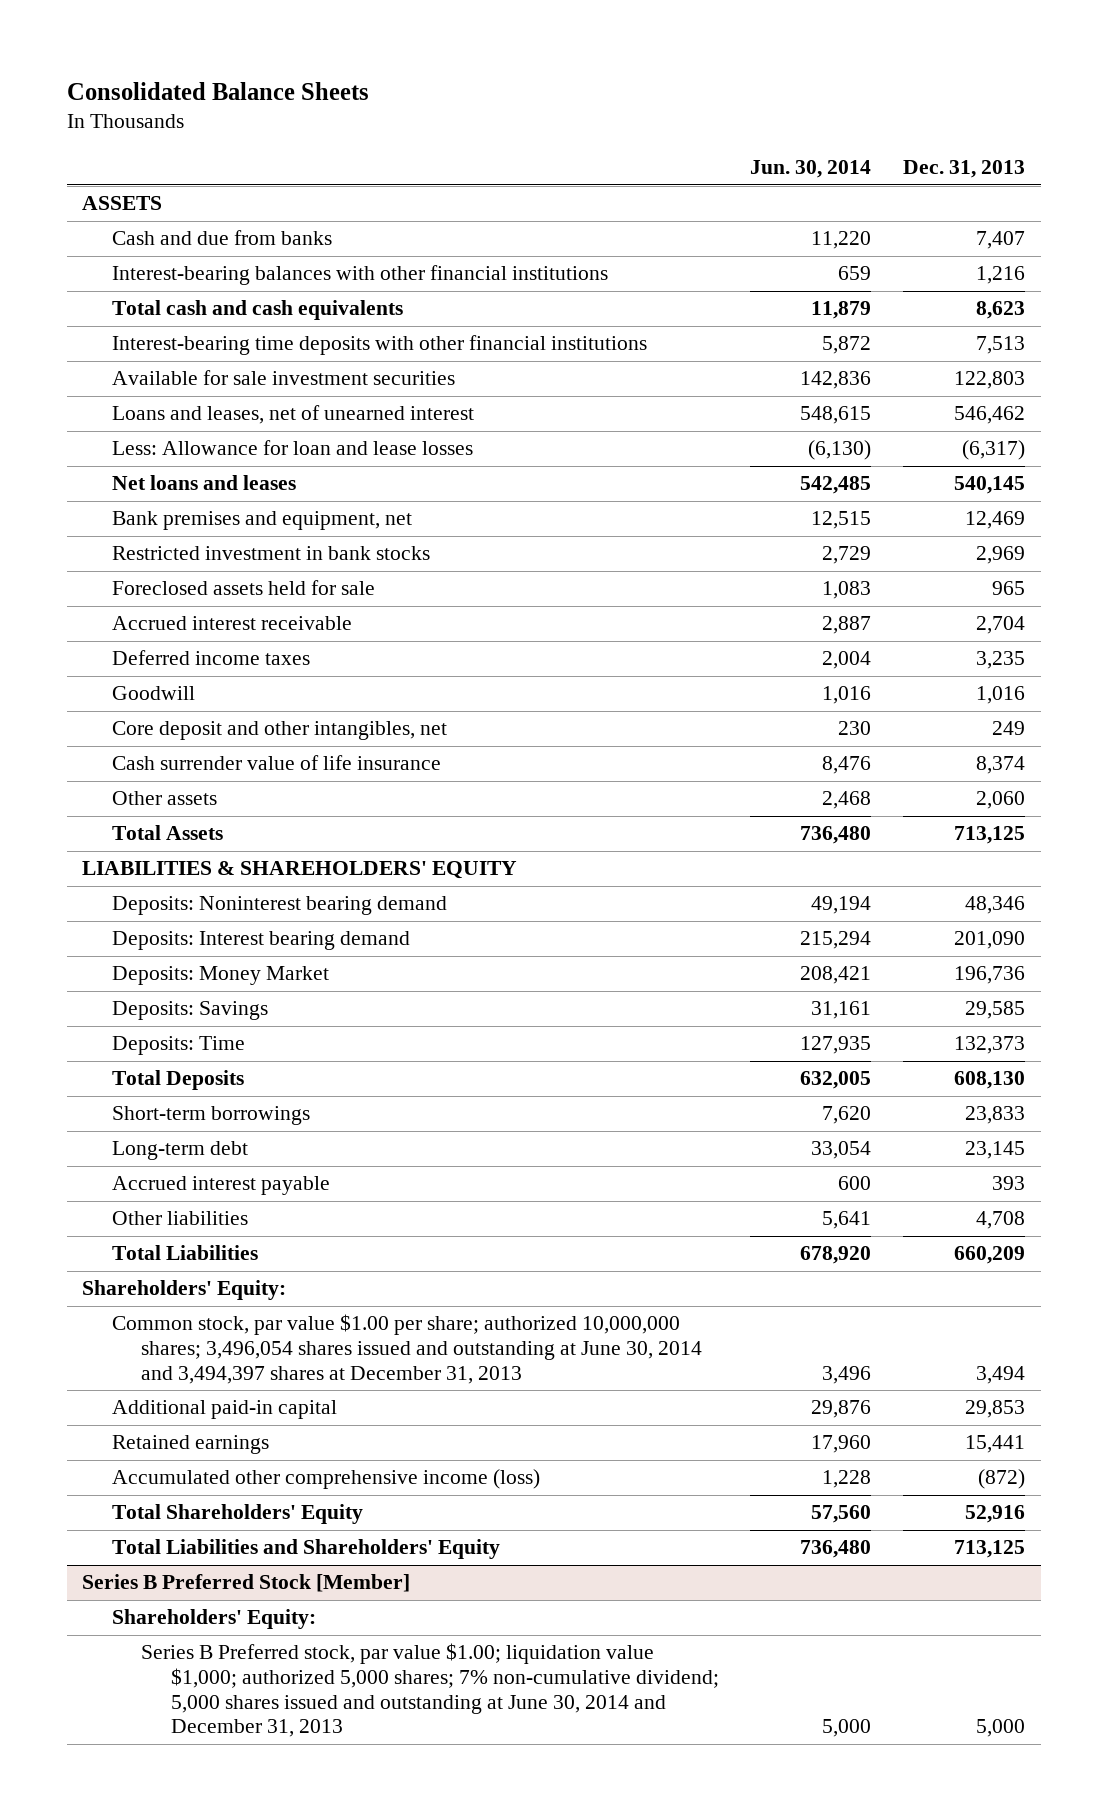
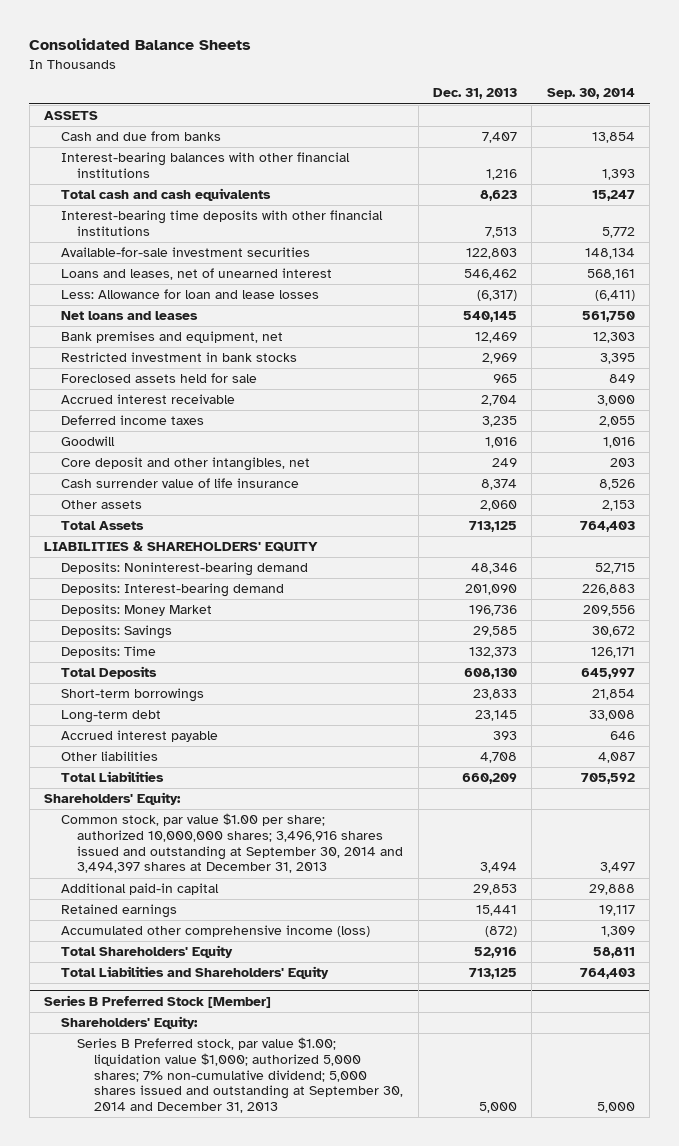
[750,160,872,179] Jun. 30, 2014 -> none
none -> [546,88,635,100] Sep. 30, 2014
[111,370,455,386] Available for sale investment securities -> [60,247,310,258] Available-for-sale investment securities
[111,896,447,916] Deposits: Noninterest bearing demand -> [60,562,308,577] Deposits: Noninterest-bearing demand
[111,931,410,951] Deposits: Interest bearing demand -> [60,583,284,598] Deposits: Interest-bearing demand
[111,1314,703,1384] Common stock, par value $1.00 per share; authorized 10,000,000 shares; 3,496,054 shares issued and outstanding at June 30, 2014 and 3,494,397 shares at December 31, 2013 -> [60,813,404,874] Common stock, par value $1.00 per share; authorized 10,000,000 shares; 3,496,916 shares issued and outstanding at September 30, 2014 and 3,494,397 shares at December 31, 2013
[141,1643,719,1738] Series B Preferred stock, par value $1.00; liquidation value $1,000; authorized 5,000 shares; 7% non-cumulative dividend; 5,000 shares issued and outstanding at June 30, 2014 and December 31, 2013 -> [77,1037,404,1114] Series B Preferred stock, par value $1.00; liquidation value $1,000; authorized 5,000 shares; 7% non-cumulative dividend; 5,000 shares issued and outstanding at September 30, 2014 and December 31, 2013

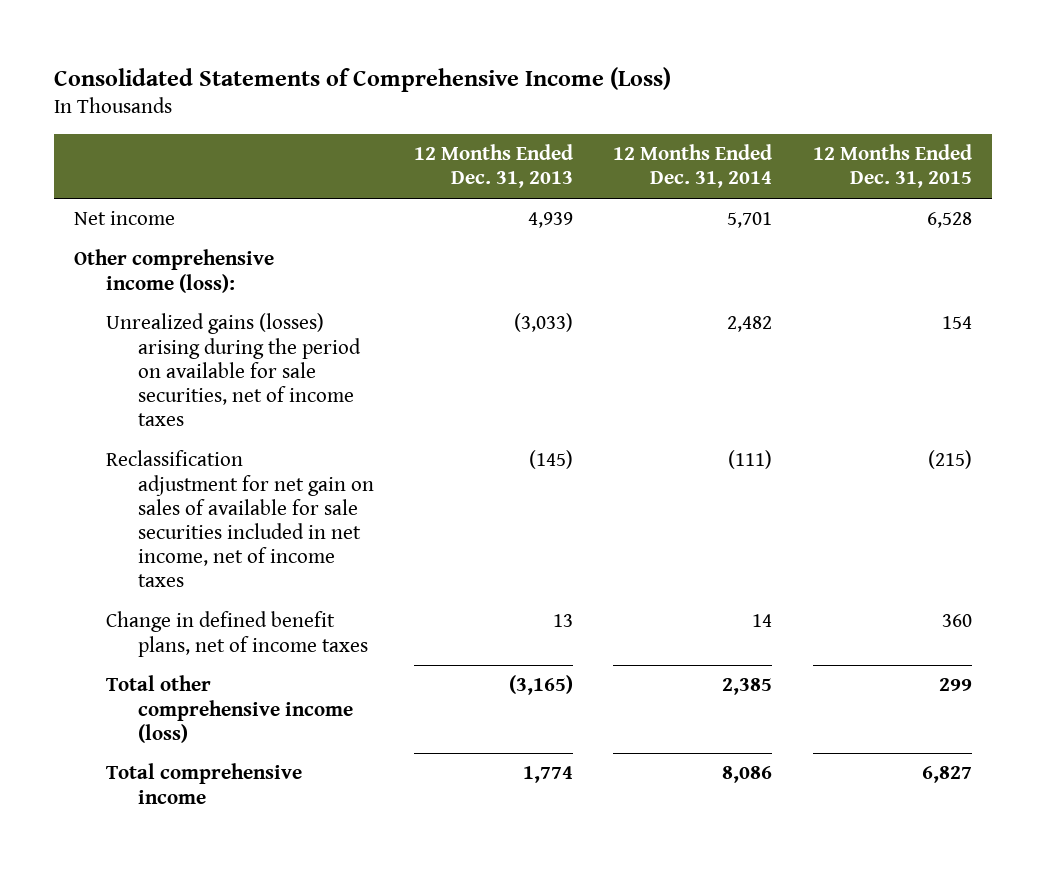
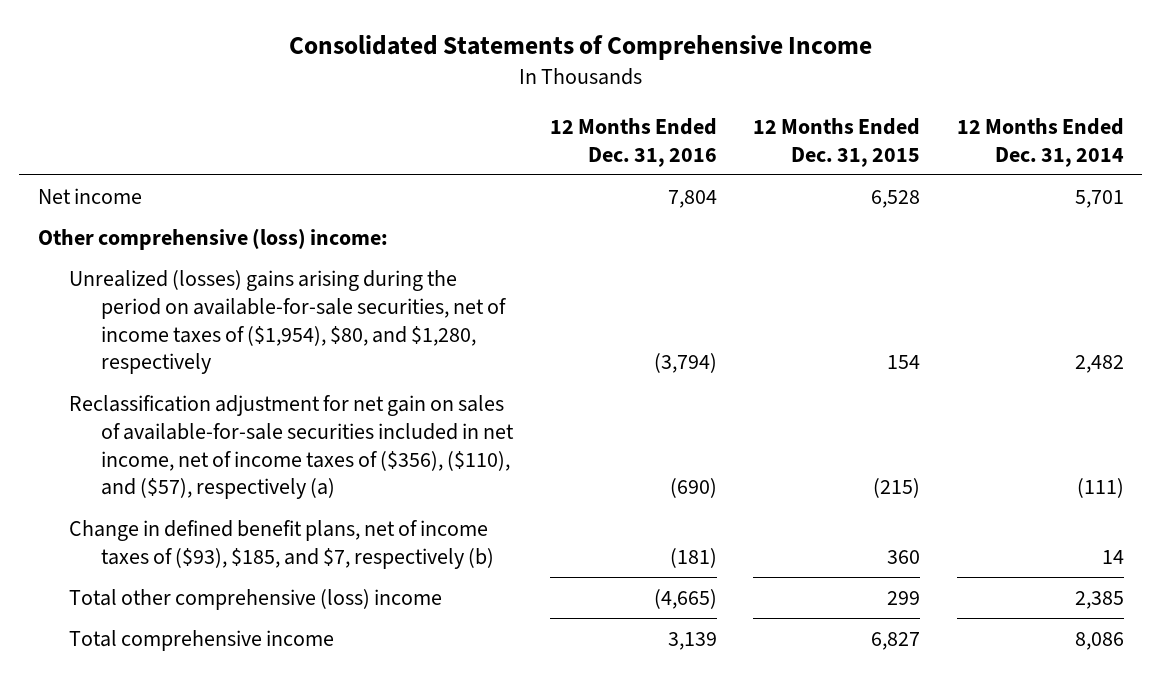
[54,66,672,92] Consolidated Statements of Comprehensive Income (Loss) -> [288,34,872,60] Consolidated Statements of Comprehensive Income
[414,144,574,189] 12 Months Ended Dec. 31, 2013 -> none
none -> [549,117,717,167] 12 Months Ended Dec. 31, 2016
[74,249,275,293] Other comprehensive income (loss): -> [37,227,388,250] Other comprehensive (loss) income:
[106,313,361,426] Unrealized gains (losses) arising during the period on available for sale securities, net of income taxes -> [69,269,508,375] Unrealized (losses) gains arising during the period on available-for-sale securities, net of income taxes of ($1,954), $80, and $1,280, respectively
[106,450,374,587] Reclassification adjustment for net gain on sales of available for sale securities included in net income, net of income taxes -> [69,394,515,500] Reclassification adjustment for net gain on sales of available-for-sale securities included in net income, net of income taxes of ($356), ($110), and ($57), respectively (a)
[106,611,368,657] Change in defined benefit plans, net of income taxes -> [69,519,495,569] Change in defined benefit plans, net of income taxes of ($93), $185, and $7, respectively (b)
[106,675,353,743] Total other comprehensive income (loss) -> [69,588,443,610] Total other comprehensive (loss) income

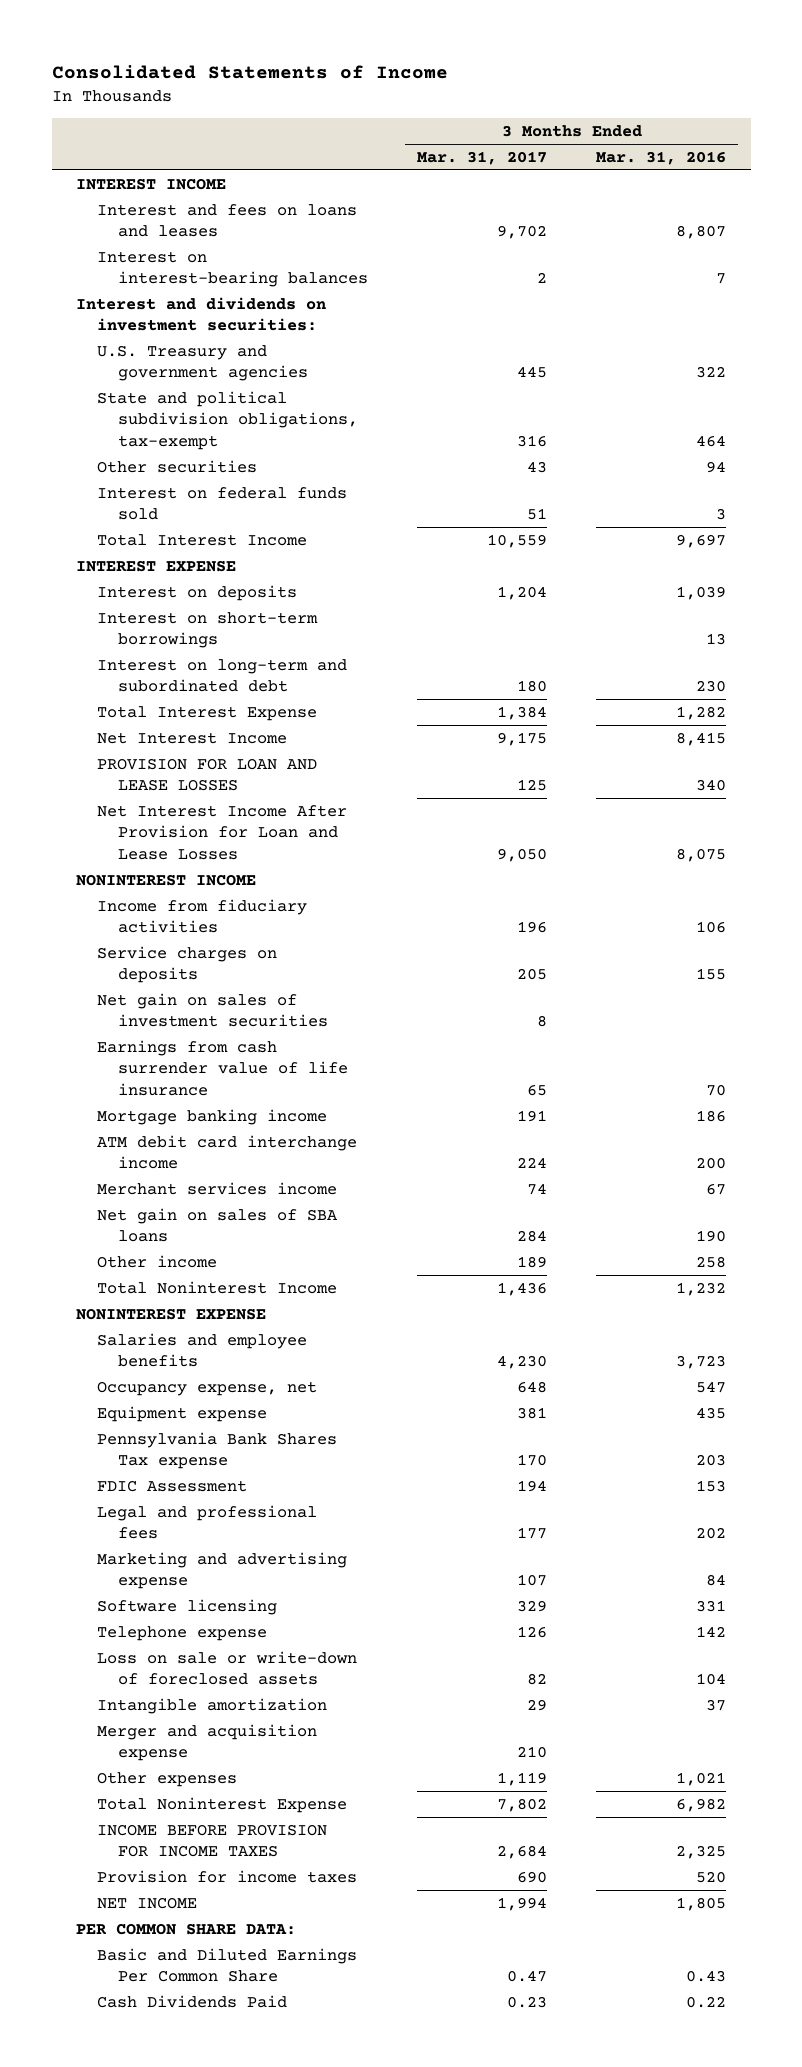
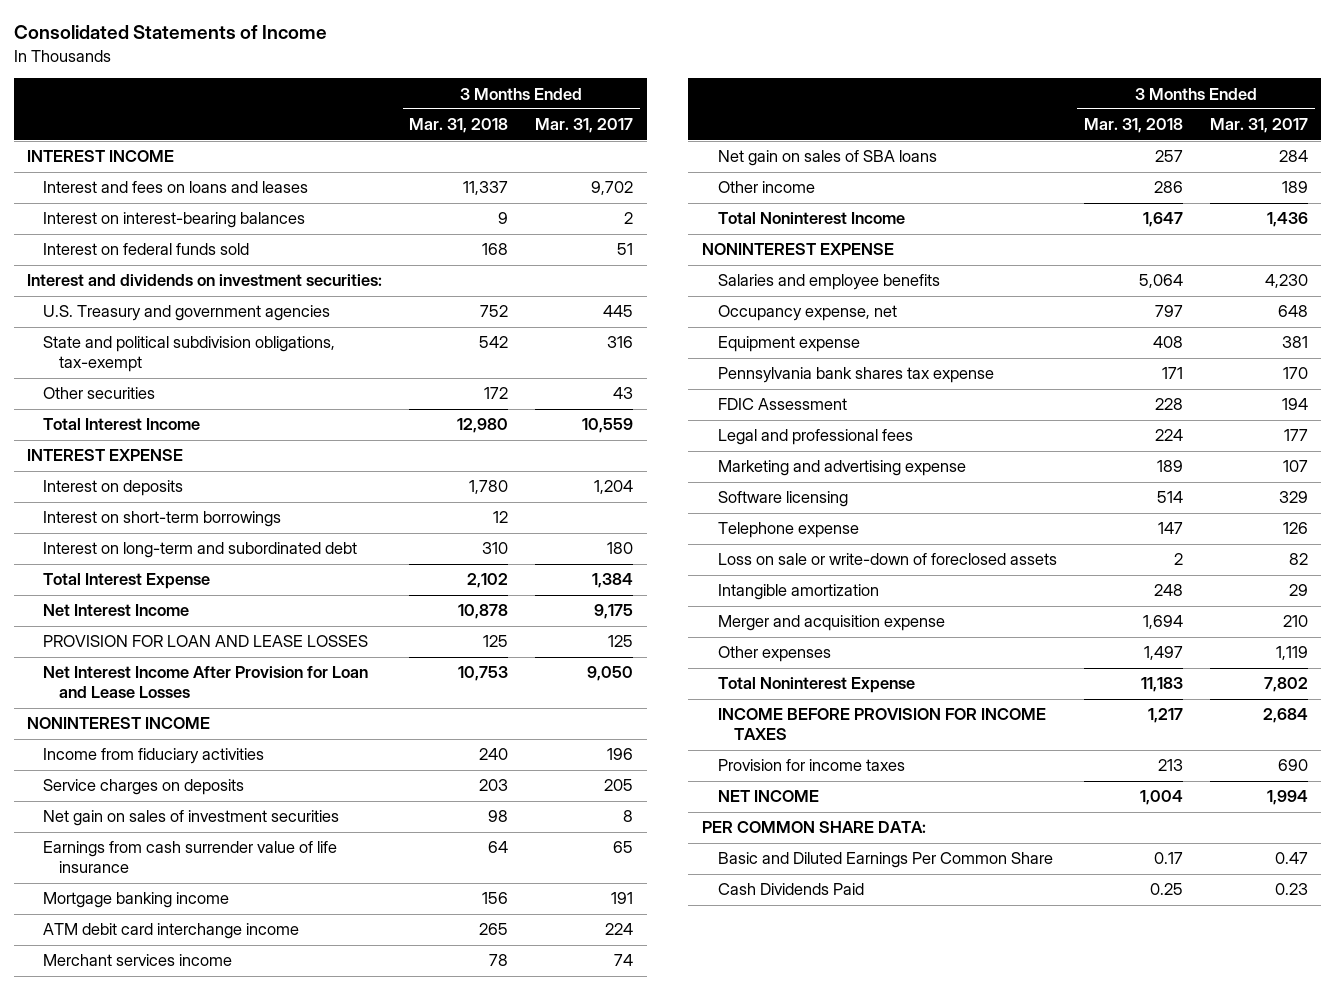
[596,150,727,165] Mar. 31, 2016 -> none
none -> [409,118,509,134] Mar. 31, 2018
[97,486,348,521] Interest on federal funds sold -> [43,243,250,256] Interest on federal funds sold
[97,1431,338,1470] Pennsylvania Bank Shares Tax expense -> [717,367,994,384] Pennsylvania bank shares tax expense

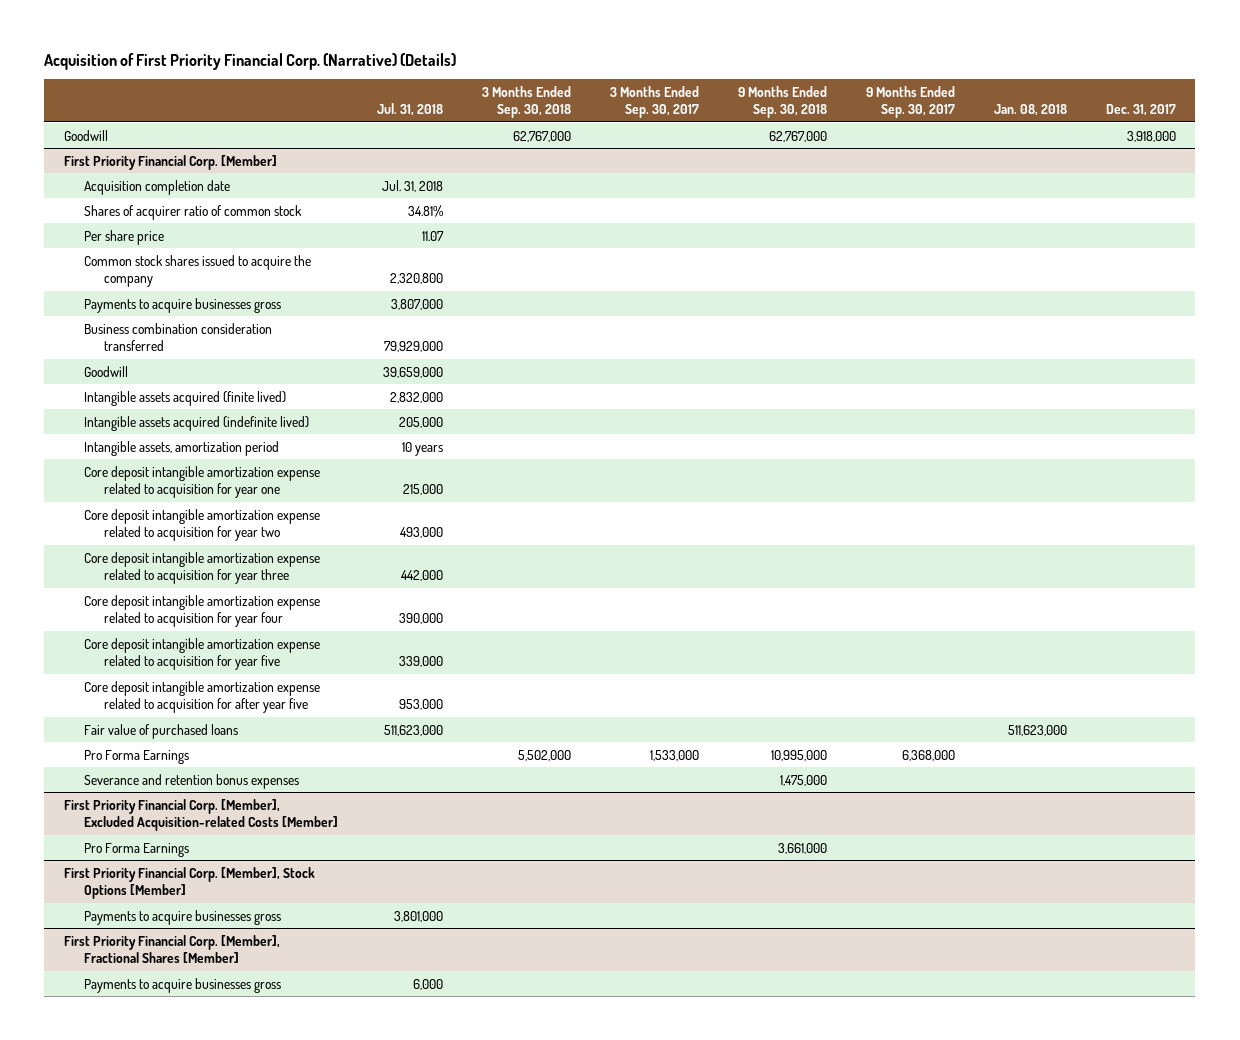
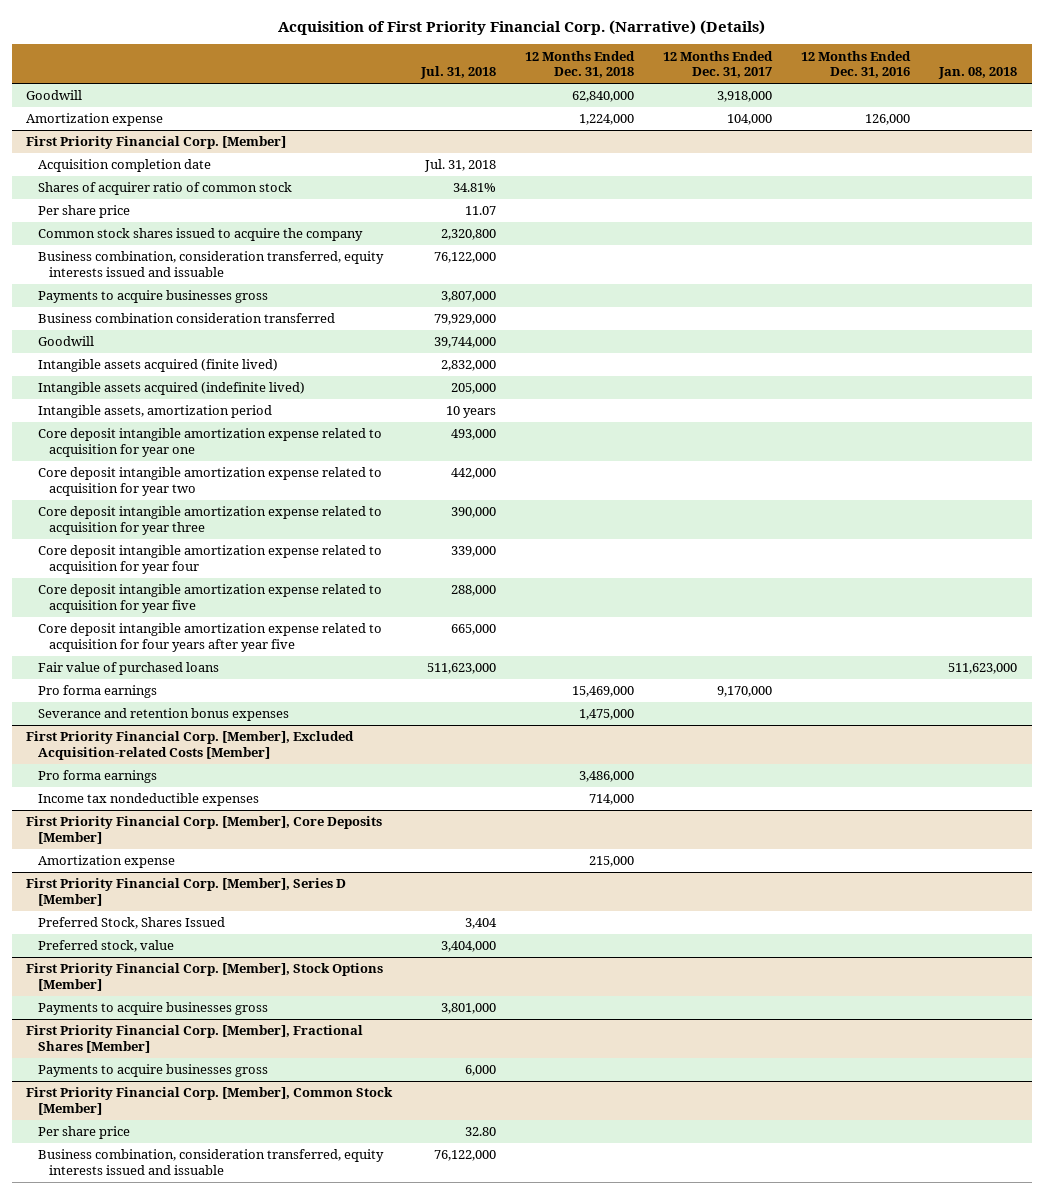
[481,85,571,119] 3 Months Ended Sep. 30, 2018 -> none
[609,85,699,119] 3 Months Ended Sep. 30, 2017 -> none
[737,85,827,119] 9 Months Ended Sep. 30, 2018 -> none
[865,85,955,119] 9 Months Ended Sep. 30, 2017 -> none
[1105,104,1176,117] Dec. 31, 2017 -> none
none -> [525,50,636,79] 12 Months Ended Dec. 31, 2018
none -> [663,50,774,79] 12 Months Ended Dec. 31, 2017
none -> [801,50,912,79] 12 Months Ended Dec. 31, 2016
none -> [26,113,164,127] Amortization expense
none -> [37,251,384,277] Business combination, consideration transferred, equity interests issued and issuable
[382,366,443,378] 39,659,000 -> [434,337,497,349] 39,744,000
[402,483,443,495] 215,000 -> [451,429,497,441] 493,000
[399,526,443,538] 493,000 -> [451,468,497,480] 442,000
[400,569,443,581] 442,000 -> [451,507,497,519] 390,000
[398,612,443,624] 390,000 -> [451,546,497,558] 339,000
[398,655,443,667] 339,000 -> [451,585,497,597] 288,000
[83,680,320,713] Core deposit intangible amortization expense related to acquisition for after year five -> [37,623,382,652] Core deposit intangible amortization expense related to acquisition for four years after year five
[398,698,443,710] 953,000 -> [451,624,497,636] 665,000
[83,749,189,764] Pro Forma Earnings -> [37,685,157,699] Pro forma earnings
[83,842,189,857] Pro Forma Earnings -> [37,770,157,784] Pro forma earnings
none -> [37,793,259,807] Income tax nondeductible expenses
none -> [26,816,383,844] First Priority Financial Corp. [Member], Core Deposits [Member]
none -> [37,855,175,869] Amortization expense
none -> [26,878,347,906] First Priority Financial Corp. [Member], Series D [Member]
none -> [37,917,225,930] Preferred Stock, Shares Issued
none -> [37,940,174,953] Preferred stock, value
none -> [26,1087,394,1115] First Priority Financial Corp. [Member], Common Stock [Member]
none -> [37,1126,130,1140] Per share price
none -> [37,1149,384,1175] Business combination, consideration transferred, equity interests issued and issuable

